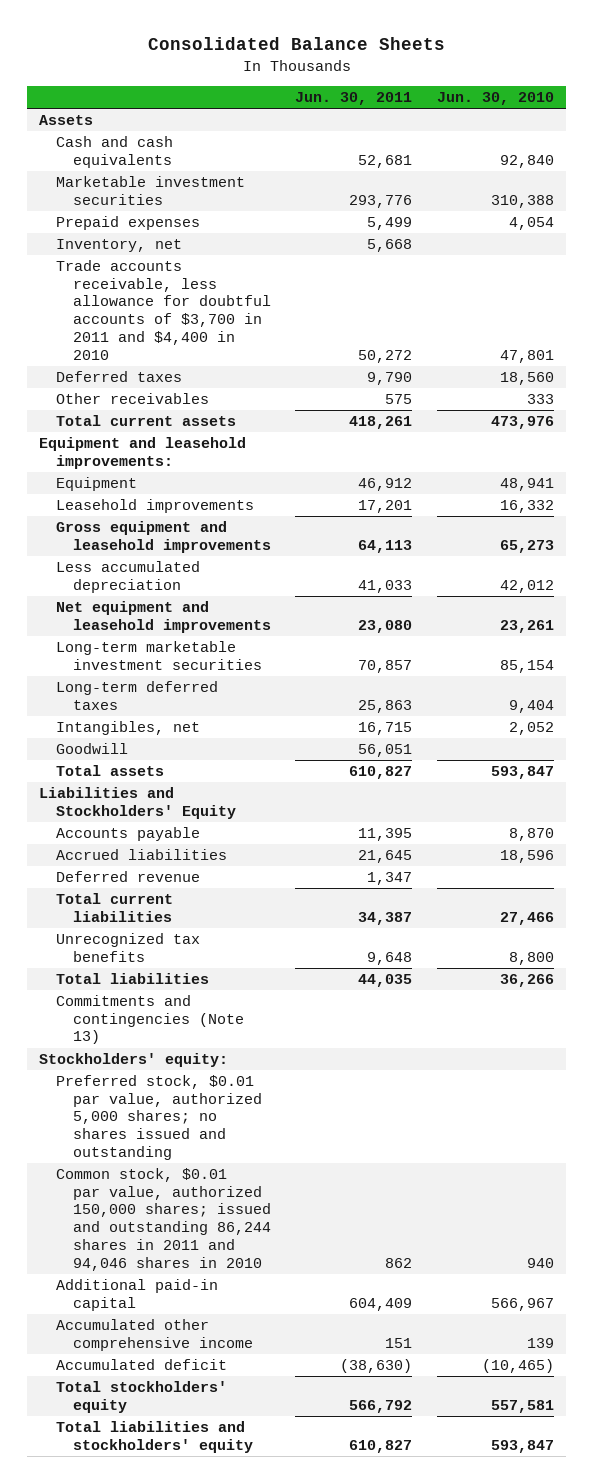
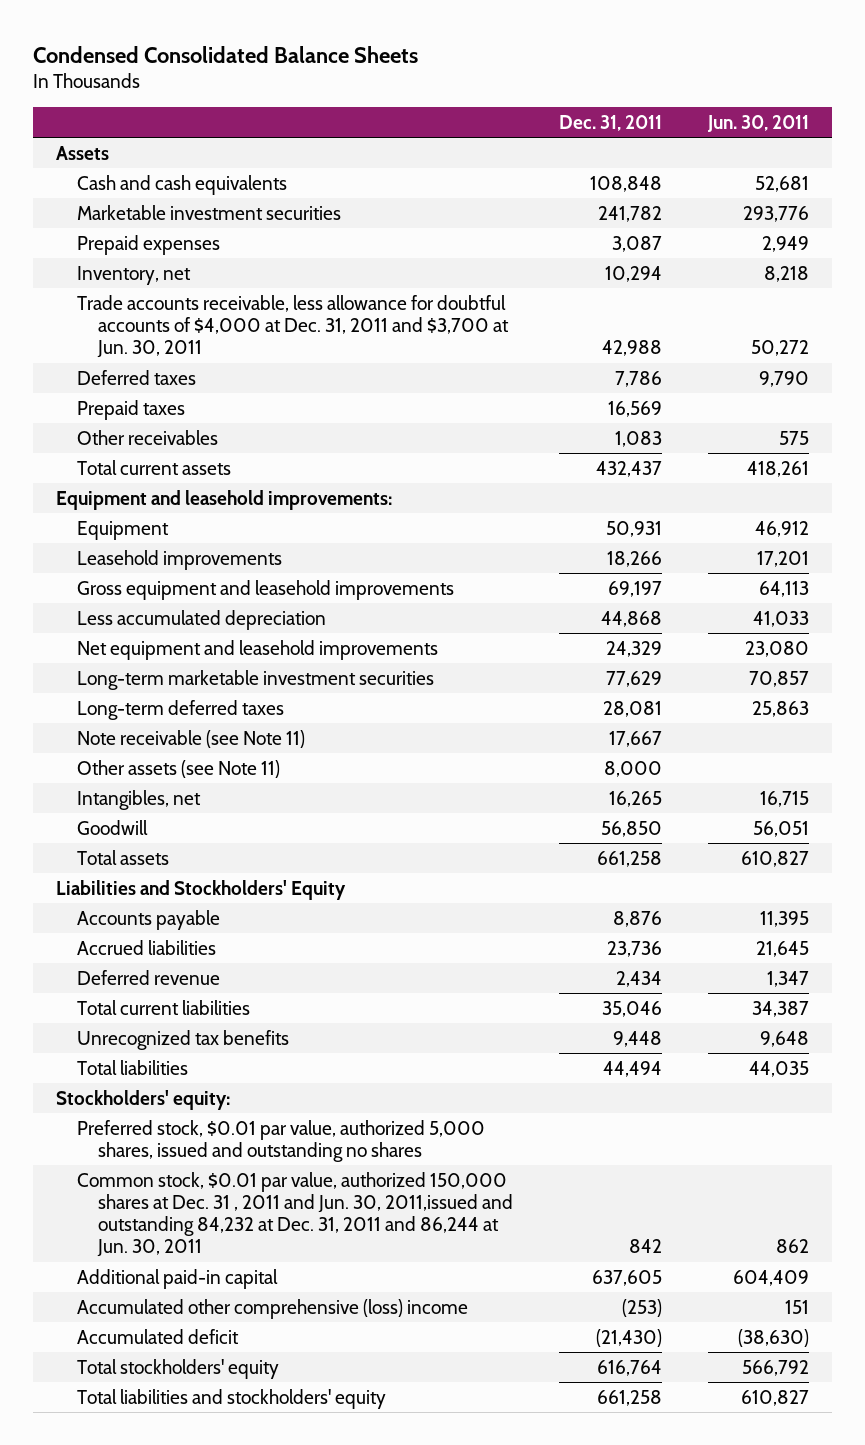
[147,37,445,51] Consolidated Balance Sheets -> [33,45,419,63] Condensed Consolidated Balance Sheets
[437,91,555,105] Jun. 30, 2010 -> none
none -> [559,114,663,131] Dec. 31, 2011
[367,217,413,231] 5,499 -> [761,235,809,252] 2,949
[367,239,413,253] 5,668 -> [763,265,809,282] 8,218
[55,260,271,360] Trade accounts receivable, less allowance for doubtful accounts of $3,700 in 2011 and $4,400 in 2010 -> [77,294,510,359] Trade accounts receivable, less allowance for doubtful accounts of $4,000 at Dec. 31, 2011 and $3,700 at Jun. 30, 2011
none -> [77,399,186,420] Prepaid taxes
none -> [77,729,306,748] Note receivable (see Note 11)
none -> [77,759,281,778] Other assets (see Note 11)
[55,995,244,1045] Commitments and contingencies (Note 13) -> none
[55,1075,262,1160] Preferred stock, $0.01 par value, authorized 5,000 shares; no shares issued and outstanding -> [77,1119,486,1162] Preferred stock, $0.01 par value, authorized 5,000 shares, issued and outstanding no shares
[55,1168,271,1271] Common stock, $0.01 par value, authorized 150,000 shares; issued and outstanding 86,244 shares in 2011 and 94,046 shares in 2010 -> [77,1171,514,1258] Common stock, $0.01 par value, authorized 150,000 shares at Dec. 31 , 2011 and Jun. 30, 2011,issued and outstanding 84,232 at Dec. 31, 2011 and 86,244 at Jun. 30, 2011
[55,1319,253,1351] Accumulated other comprehensive income -> [77,1298,469,1319] Accumulated other comprehensive (loss) income

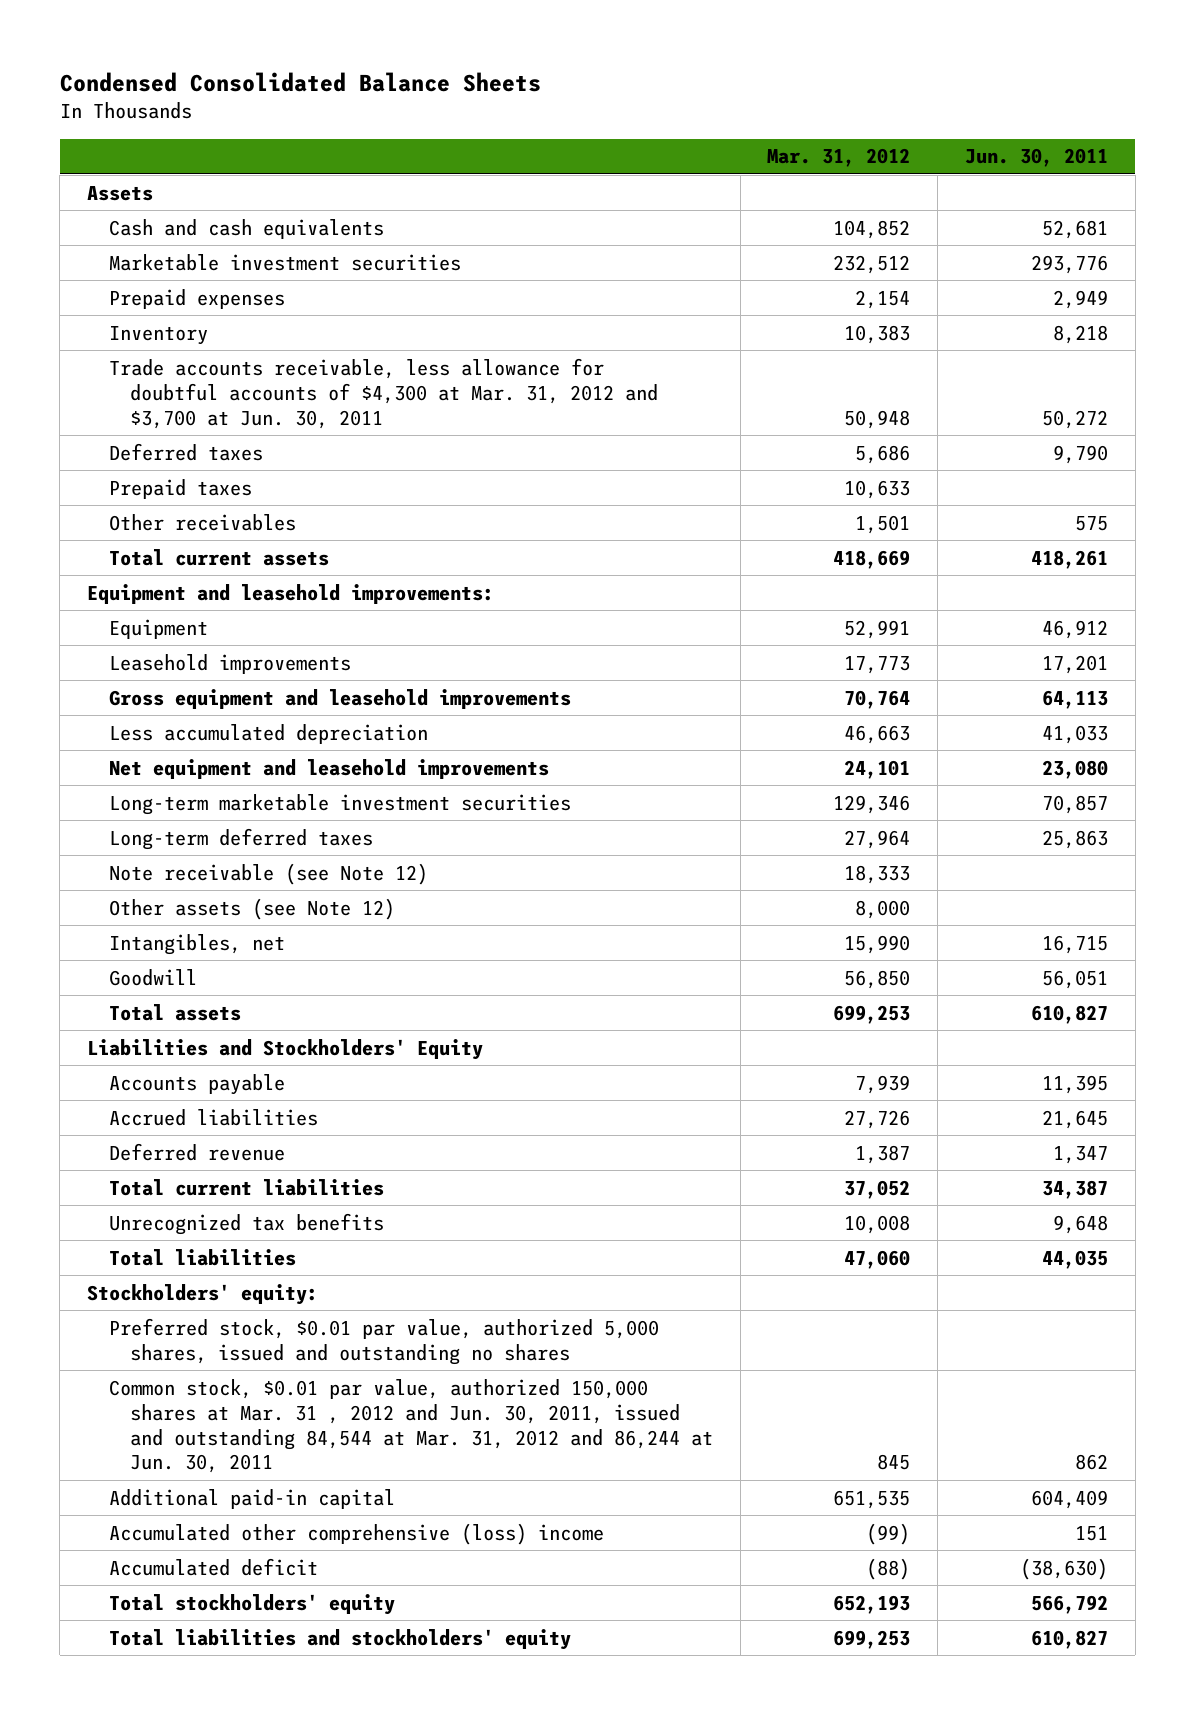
[559,114,663,131] Dec. 31, 2011 -> none
none -> [767,148,911,168] Mar. 31, 2012
[77,265,192,285] Inventory, net -> [108,325,208,345] Inventory
[77,294,510,359] Trade accounts receivable, less allowance for doubtful accounts of $4,000 at Dec. 31, 2011 and $3,700 at Jun. 30, 2011 -> [108,357,658,429] Trade accounts receivable, less allowance for doubtful accounts of $4,300 at Mar. 31, 2012 and $3,700 at Jun. 30, 2011
[77,729,306,748] Note receivable (see Note 11) -> [108,862,428,885] Note receivable (see Note 12)
[77,759,281,778] Other assets (see Note 11) -> [108,897,395,920] Other assets (see Note 12)
[77,1171,514,1258] Common stock, $0.01 par value, authorized 150,000 shares at Dec. 31 , 2011 and Jun. 30, 2011,issued and outstanding 84,232 at Dec. 31, 2011 and 86,244 at Jun. 30, 2011 -> [108,1378,713,1474] Common stock, $0.01 par value, authorized 150,000 shares at Mar. 31 , 2012 and Jun. 30, 2011, issued and outstanding 84,544 at Mar. 31, 2012 and 86,244 at Jun. 30, 2011

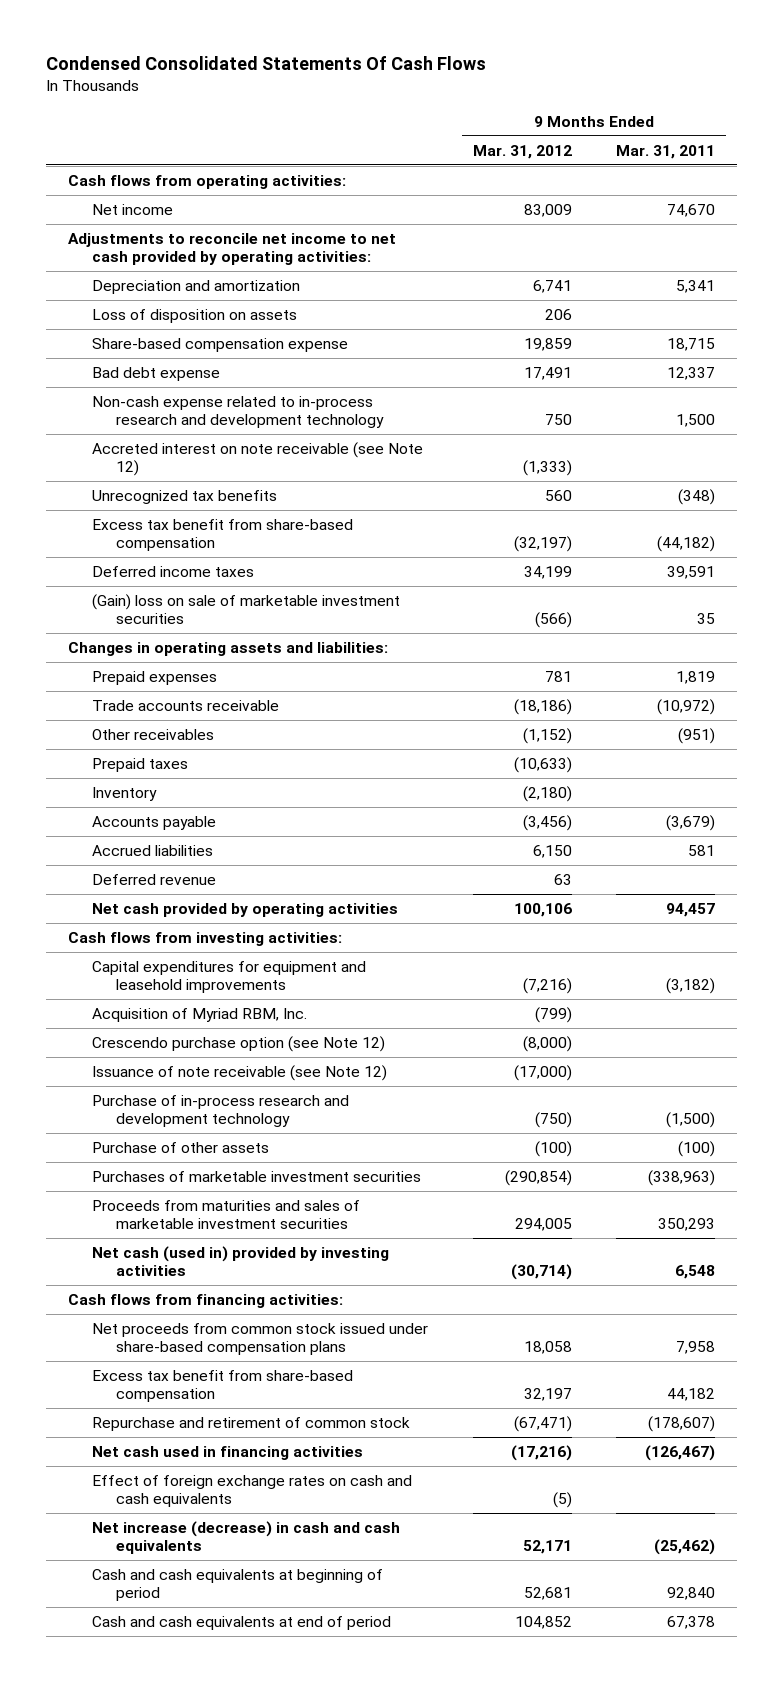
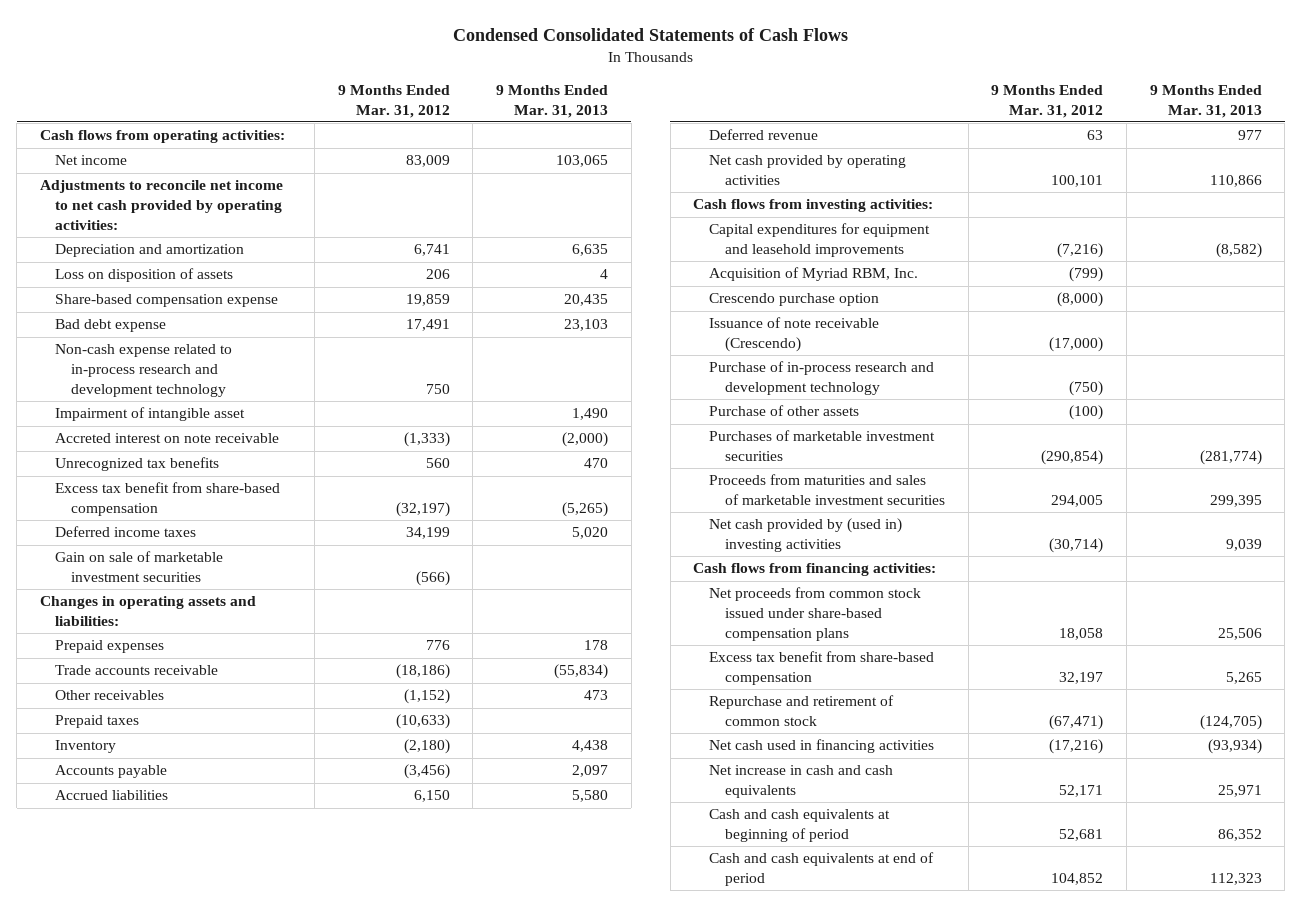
[45,56,486,71] Condensed Consolidated Statements Of Cash Flows -> [452,27,848,41] Condensed Consolidated Statements of Cash Flows
[616,144,716,159] Mar. 31, 2011 -> none
none -> [495,84,608,118] 9 Months Ended Mar. 31, 2013
[92,309,298,324] Loss of disposition on assets -> [55,268,234,283] Loss on disposition of assets
none -> [55,407,246,422] Impairment of intangible asset
[92,442,424,477] Accreted interest on note receivable (see Note 12) -> [55,433,280,444] Accreted interest on note receivable
[92,594,401,625] (Gain) loss on sale of marketable investment securities -> [55,551,224,583] Gain on sale of marketable investment securities
[544,671,572,683] 781 -> [425,640,450,651] 776
[513,903,572,918] 100,106 -> [1051,175,1104,188] 100,101
[92,1036,386,1053] Crescendo purchase option (see Note 12) -> [709,293,880,307] Crescendo purchase option
[92,1065,388,1082] Issuance of note receivable (see Note 12) -> [709,317,880,353] Issuance of note receivable (Crescendo)
[92,1246,390,1277] Net cash (used in) provided by investing activities -> [709,518,903,553] Net cash provided by (used in) investing activities
[92,1475,413,1508] Effect of foreign exchange rates on cash and cash equivalents -> none
[92,1521,401,1555] Net increase (decrease) in cash and cash equivalents -> [709,765,894,799] Net increase in cash and cash equivalents

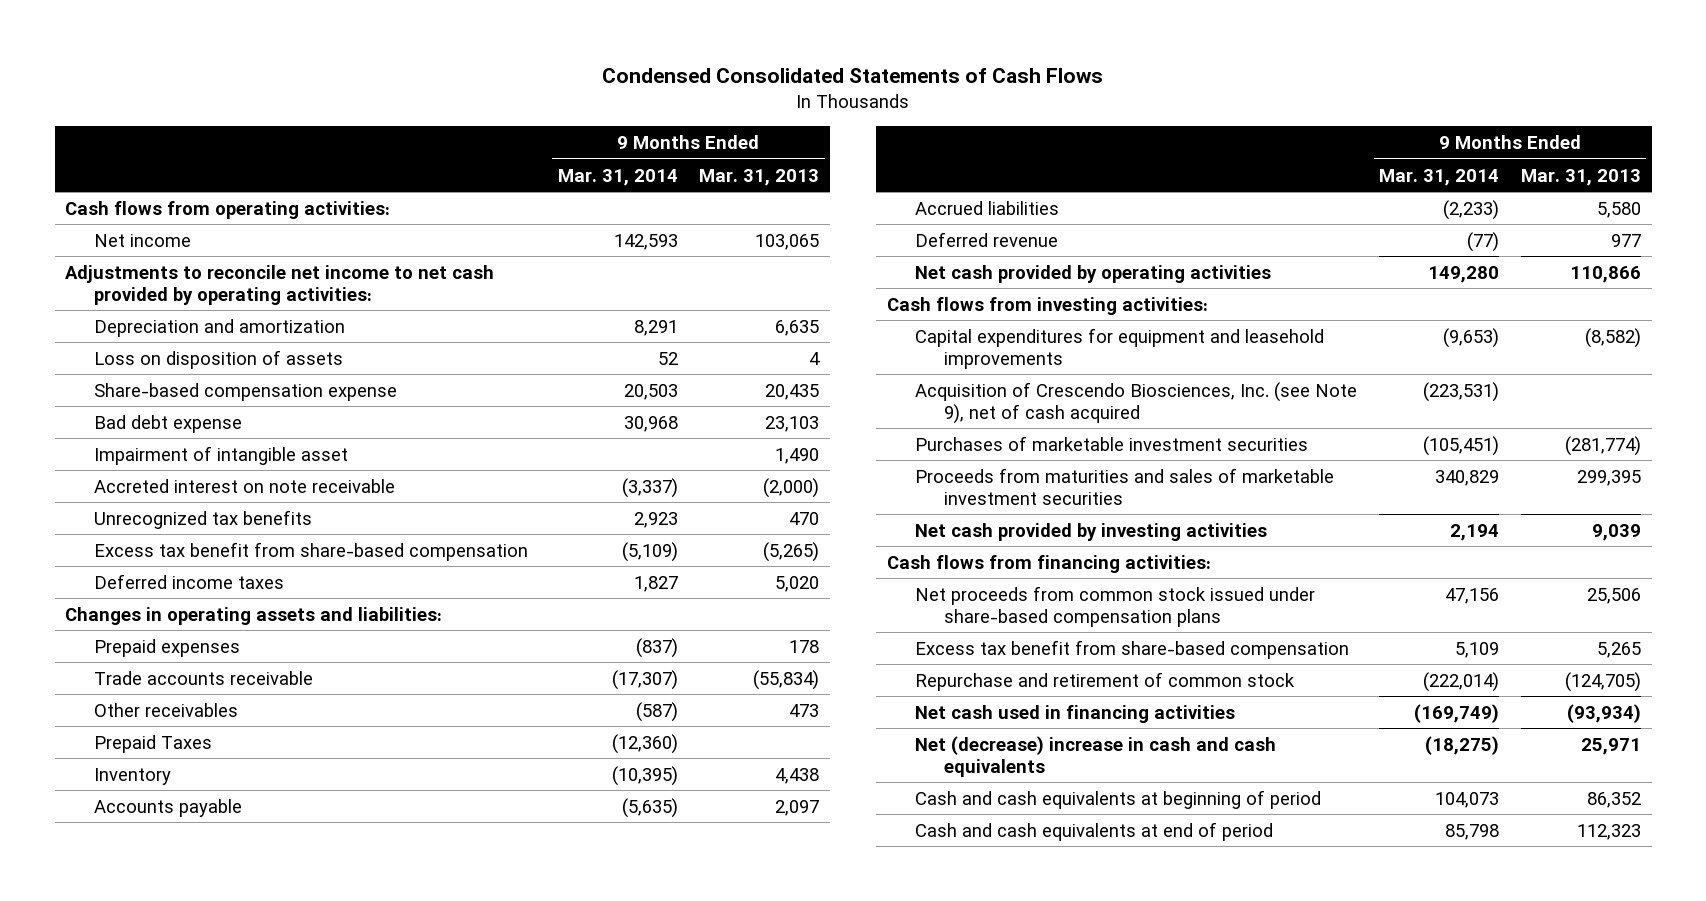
[337,84,450,118] 9 Months Ended Mar. 31, 2012 -> none
none -> [557,168,678,186] Mar. 31, 2014
[55,344,233,397] Non-cash expense related to in-process research and development technology -> none
[55,551,224,583] Gain on sale of marketable investment securities -> none
[55,715,140,729] Prepaid taxes -> [93,734,212,753] Prepaid Taxes
[709,293,880,307] Crescendo purchase option -> none
[709,317,880,353] Issuance of note receivable (Crescendo) -> none
[709,361,935,396] Purchase of in-process research and development technology -> none
[709,405,860,417] Purchase of other assets -> none
[709,267,919,282] Acquisition of Myriad RBM, Inc. -> [915,381,1358,424] Acquisition of Crescendo Biosciences, Inc. (see Note 9), net of cash acquired
[709,518,903,553] Net cash provided by (used in) investing activities -> [915,522,1268,541] Net cash provided by investing activities
[709,765,894,799] Net increase in cash and cash equivalents -> [915,735,1277,777] Net (decrease) increase in cash and cash equivalents

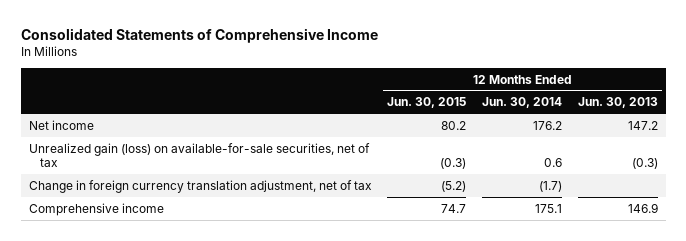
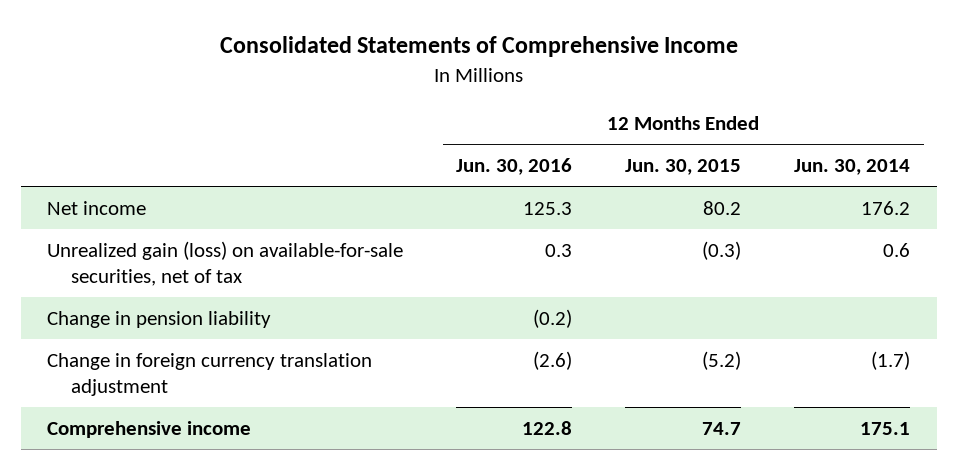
[577,97,658,109] Jun. 30, 2013 -> none
none -> [456,158,573,176] Jun. 30, 2016
none -> [47,310,272,328] Change in pension liability
[28,179,372,193] Change in foreign currency translation adjustment, net of tax -> [47,352,373,396] Change in foreign currency translation adjustment

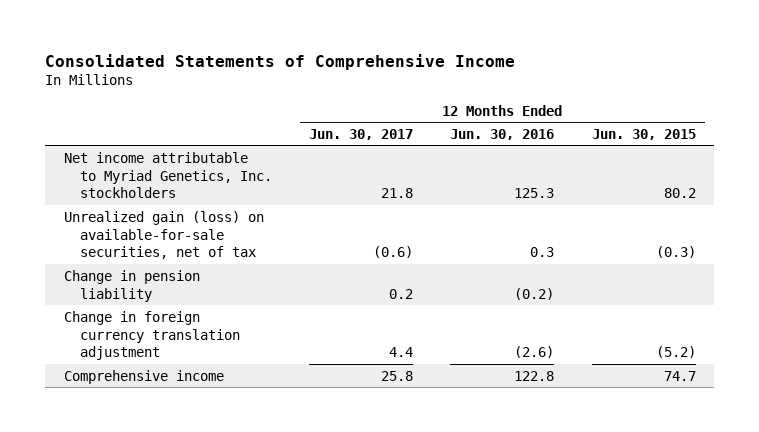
[794,159,911,176] Jun. 30, 2014 -> none
none -> [309,128,414,140] Jun. 30, 2017
[47,200,147,215] Net income -> [63,151,272,199] Net income attributable to Myriad Genetics, Inc. stockholders

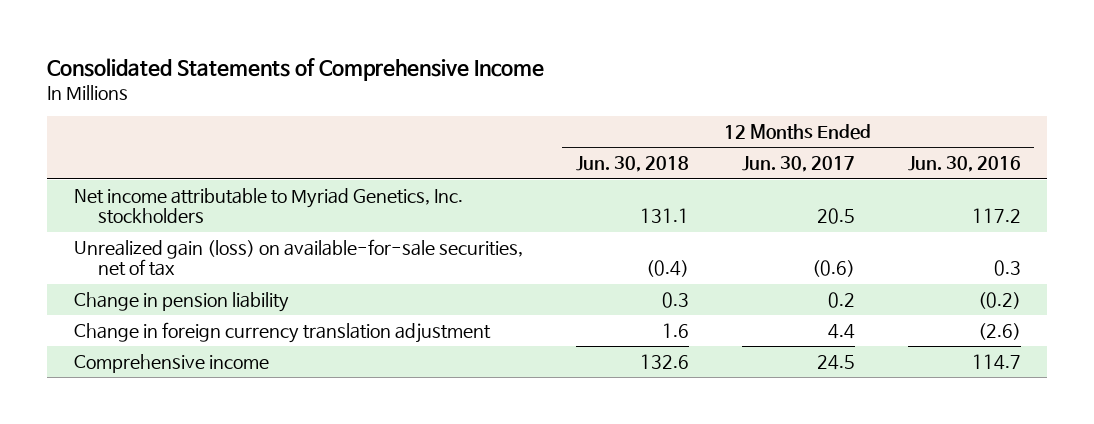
[591,128,696,140] Jun. 30, 2015 -> none
none -> [575,156,689,173] Jun. 30, 2018
[381,188,414,199] 21.8 -> [816,208,855,225] 20.5
[514,188,555,199] 125.3 -> [971,208,1021,224] 117.2
[381,370,414,381] 25.8 -> [816,354,855,370] 24.5
[514,370,555,381] 122.8 -> [971,353,1021,370] 114.7

